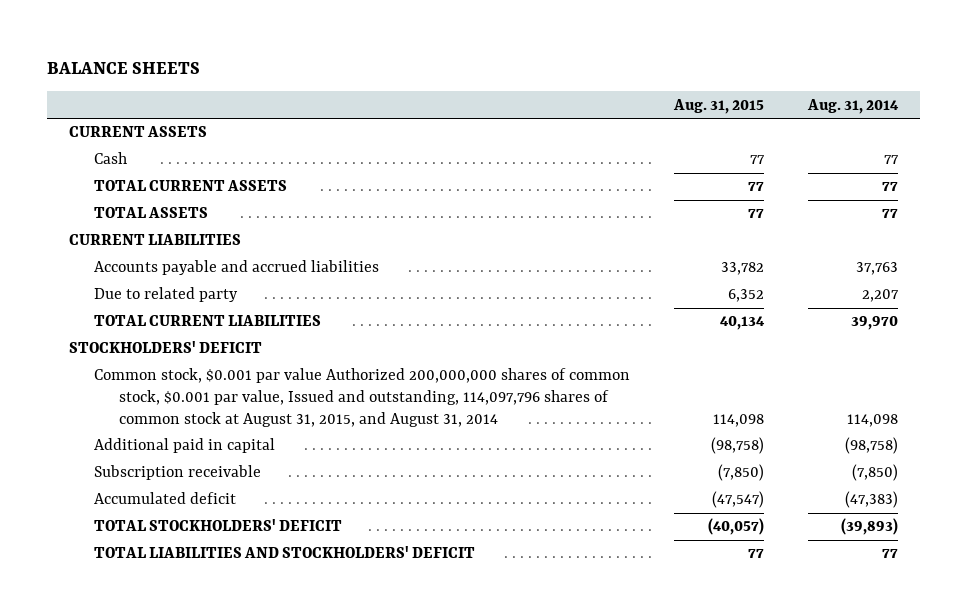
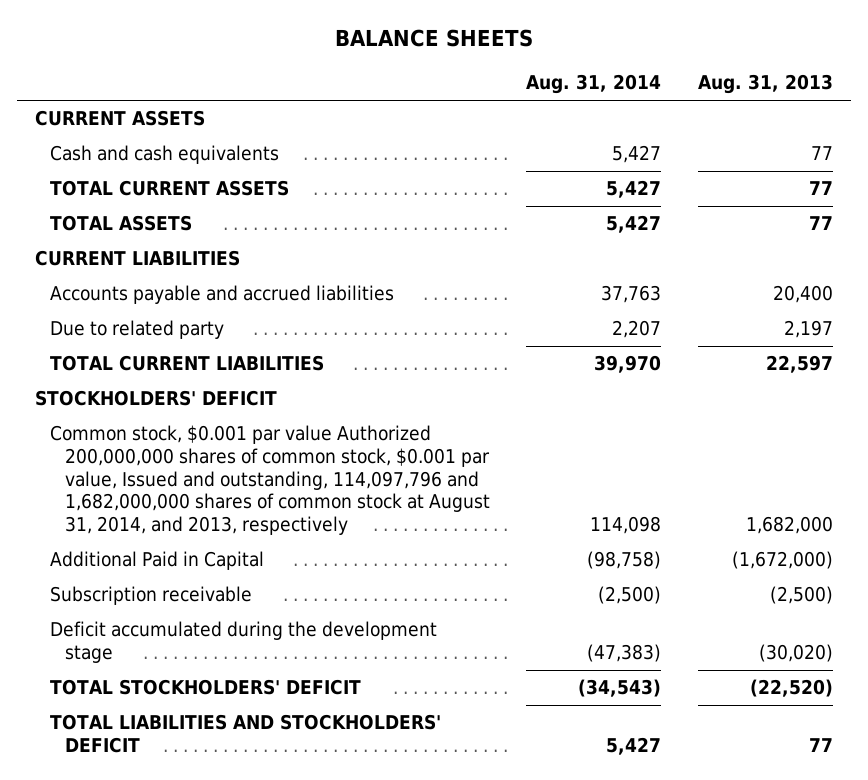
[673,98,765,114] Aug. 31, 2015 -> none
none -> [697,74,833,95] Aug. 31, 2013
[94,152,128,165] Cash -> none
none -> [50,145,280,165] Cash and cash equivalents
[882,182,899,192] 77 -> [606,180,662,199] 5,427
[882,209,899,219] 77 -> [606,215,662,234] 5,427
[94,368,631,427] Common stock, $0.001 par value Authorized 200,000,000 shares of common stock, $0.001 par value, Issued and outstanding, 114,097,796 shares of common stock at August 31, 2015, and August 31, 2014 -> [50,425,491,536] Common stock, $0.001 par value Authorized 200,000,000 shares of common stock, $0.001 par value, Issued and outstanding, 114,097,796 and 1,682,000,000 shares of common stock at August 31, 2014, and 2013, respectively
[94,438,276,454] Additional paid in capital -> [50,551,265,571] Additional Paid in Capital
[852,464,899,482] (7,850) -> [598,586,662,605] (2,500)
[94,492,237,505] Accumulated deficit -> [50,621,438,664] Deficit accumulated during the development stage
[841,518,899,536] (39,893) -> [578,679,662,698] (34,543)
[882,549,899,559] 77 -> [606,737,662,756] 5,427

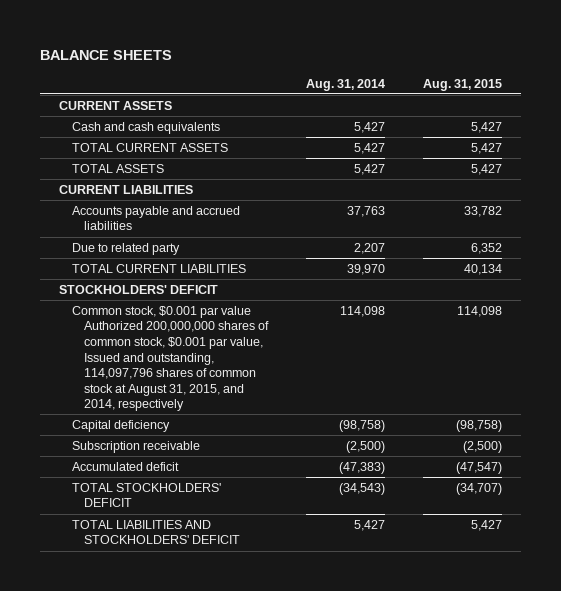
[697,74,833,95] Aug. 31, 2013 -> none
none -> [422,78,502,91] Aug. 31, 2015
[50,425,491,536] Common stock, $0.001 par value Authorized 200,000,000 shares of common stock, $0.001 par value, Issued and outstanding, 114,097,796 and 1,682,000,000 shares of common stock at August 31, 2014, and 2013, respectively -> [71,305,269,412] Common stock, $0.001 par value Authorized 200,000,000 shares of common stock, $0.001 par value, Issued and outstanding, 114,097,796 shares of common stock at August 31, 2015, and 2014, respectively
[50,551,265,571] Additional Paid in Capital -> [71,419,170,432] Capital deficiency
[50,621,438,664] Deficit accumulated during the development stage -> [71,461,179,471] Accumulated deficit

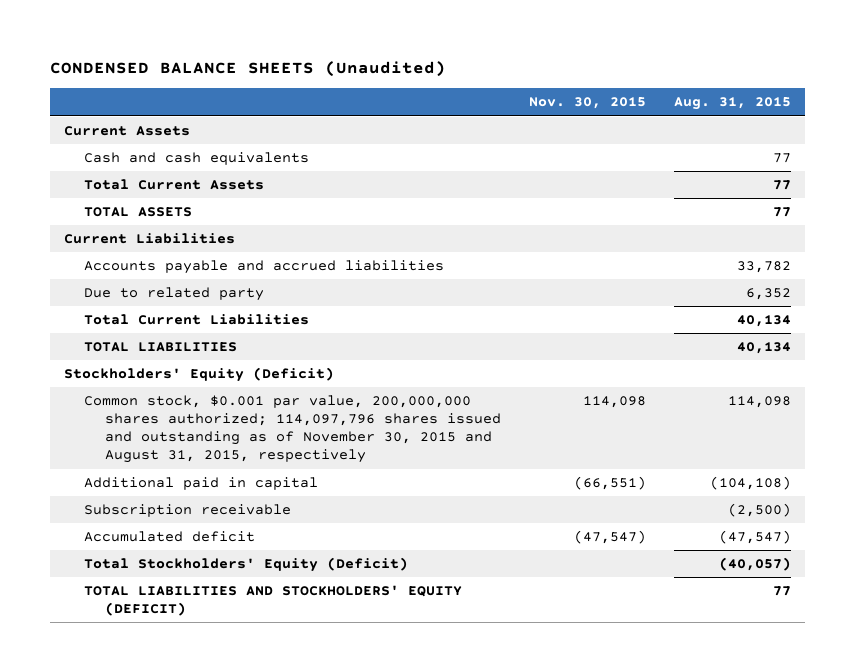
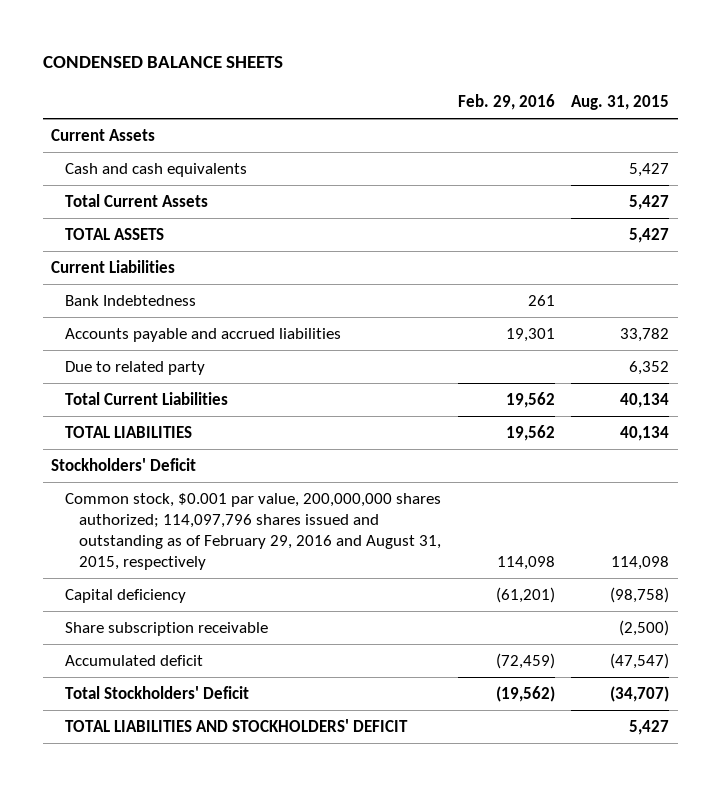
[49,61,446,78] CONDENSED BALANCE SHEETS (Unaudited) -> [42,56,283,69] CONDENSED BALANCE SHEETS
[529,97,647,110] Nov. 30, 2015 -> none
none -> [457,93,555,110] Feb. 29, 2016
[773,153,792,164] 77 -> [629,162,670,177] 5,427
[773,180,792,191] 77 -> [629,194,670,210] 5,427
[773,207,792,218] 77 -> [629,227,670,243] 5,427
none -> [65,294,197,306] Bank Indebtedness
[64,367,335,383] Stockholders' Equity (Deficit) -> [50,457,196,471] Stockholders' Deficit
[84,395,501,464] Common stock, $0.001 par value, 200,000,000 shares authorized; 114,097,796 shares issued and outstanding as of November 30, 2015 and August 31, 2015, respectively -> [65,492,442,571] Common stock, $0.001 par value, 200,000,000 shares authorized; 114,097,796 shares issued and outstanding as of February 29, 2016 and August 31, 2015, respectively
[84,477,319,491] Additional paid in capital -> [65,588,187,603] Capital deficiency
[710,476,792,491] (104,108) -> [610,586,670,603] (98,758)
[84,504,292,518] Subscription receivable -> [65,621,269,636] Share subscription receivable
[84,557,409,573] Total Stockholders' Equity (Deficit) -> [65,685,250,699] Total Stockholders' Deficit
[719,557,792,572] (40,057) -> [610,685,670,702] (34,707)
[84,585,463,617] TOTAL LIABILITIES AND STOCKHOLDERS' EQUITY (DEFICIT) -> [65,718,409,732] TOTAL LIABILITIES AND STOCKHOLDERS' DEFICIT
[773,586,792,597] 77 -> [629,719,670,735] 5,427

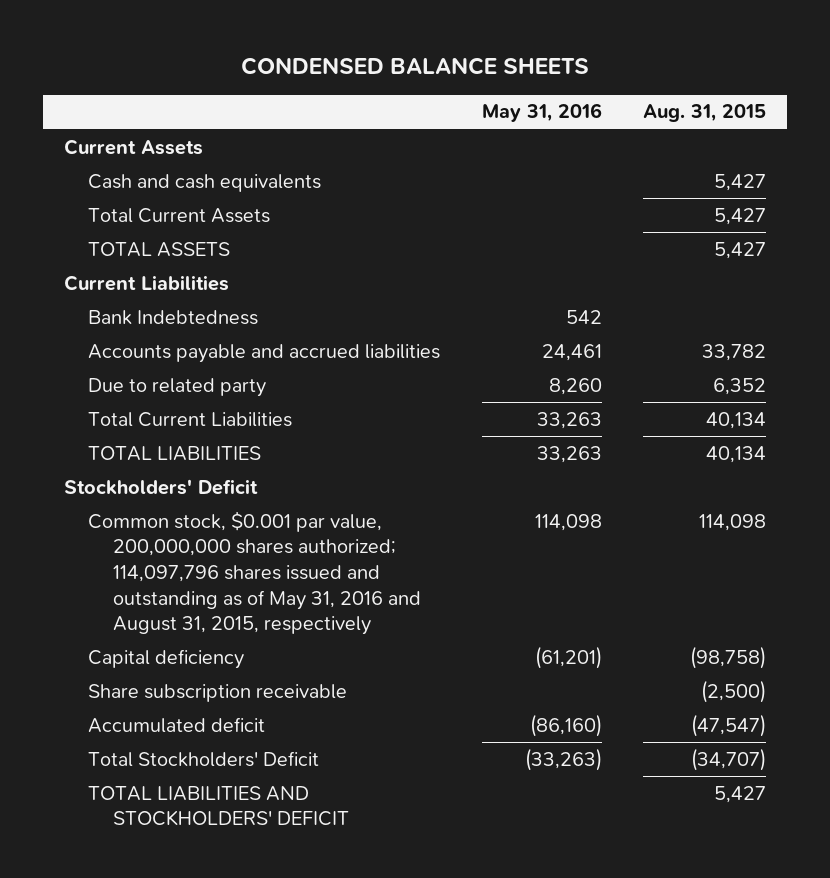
[457,93,555,110] Feb. 29, 2016 -> none
none -> [481,103,602,123] May 31, 2016
[65,492,442,571] Common stock, $0.001 par value, 200,000,000 shares authorized; 114,097,796 shares issued and outstanding as of February 29, 2016 and August 31, 2015, respectively -> [88,510,421,636] Common stock, $0.001 par value, 200,000,000 shares authorized; 114,097,796 shares issued and outstanding as of May 31, 2016 and August 31, 2015, respectively

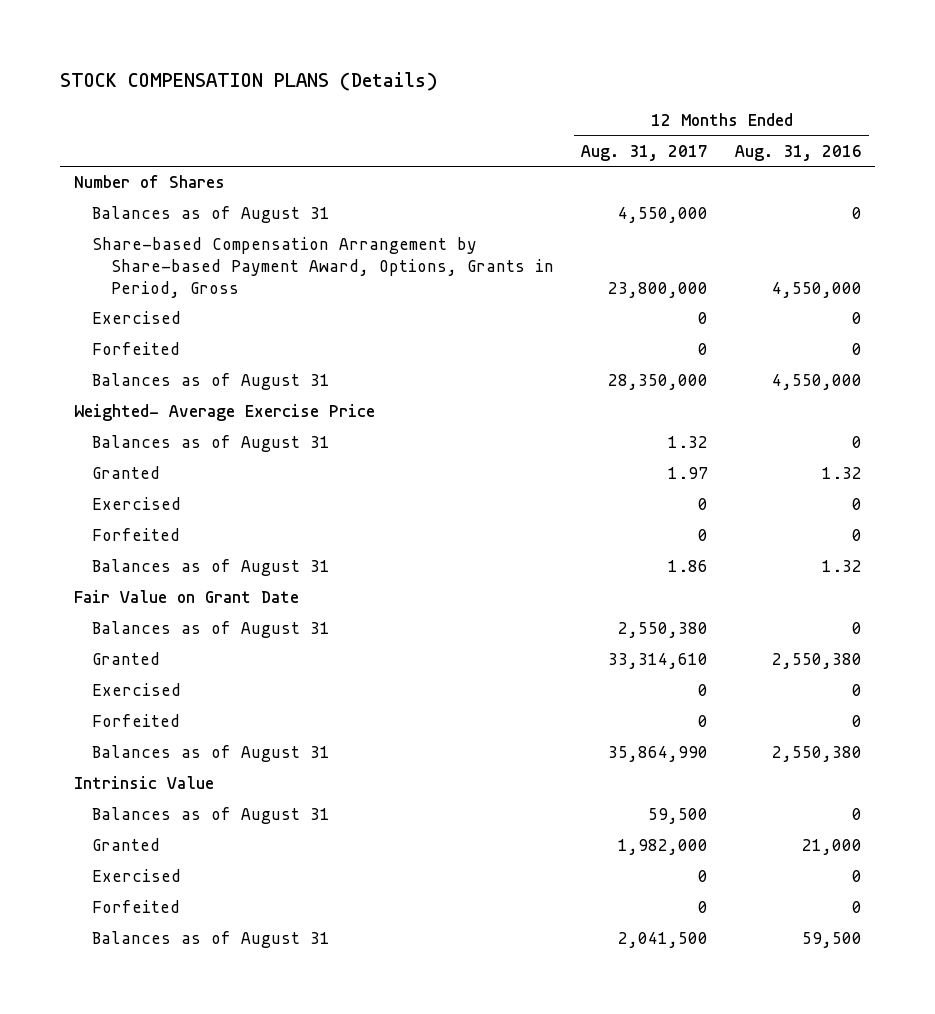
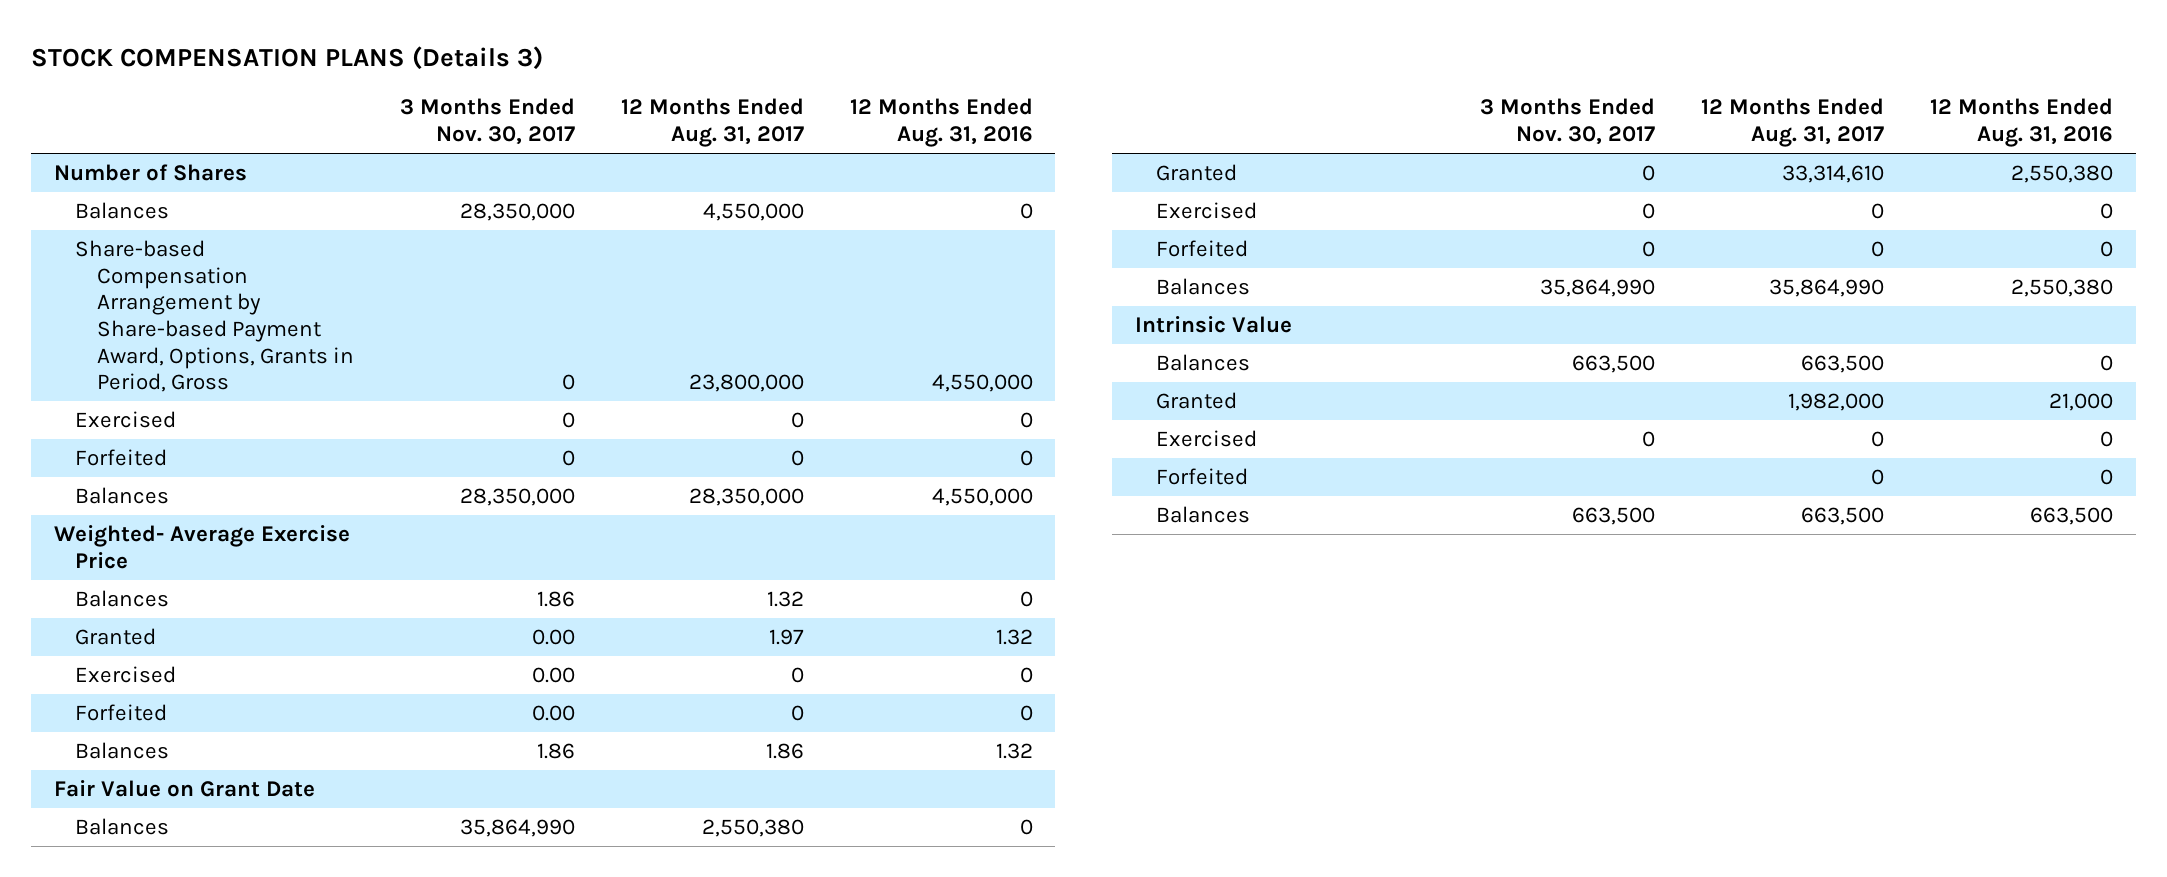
[60,71,439,91] STOCK COMPENSATION PLANS (Details) -> [30,45,543,70] STOCK COMPENSATION PLANS (Details 3)
none -> [399,98,575,146] 3 Months Ended Nov. 30, 2017
[92,206,331,224] Balances as of August 31 -> [75,202,170,220] Balances
[92,373,331,391] Balances as of August 31 -> [75,487,170,505] Balances
[92,435,331,453] Balances as of August 31 -> [75,590,170,608] Balances
[92,559,331,577] Balances as of August 31 -> [75,742,170,760] Balances
[92,621,331,639] Balances as of August 31 -> [75,818,170,836] Balances
[92,745,331,763] Balances as of August 31 -> [1156,278,1251,296] Balances
[92,807,331,825] Balances as of August 31 -> [1156,354,1251,372] Balances
[648,808,709,825] 59,500 -> [1801,355,1885,374] 663,500
[92,931,331,949] Balances as of August 31 -> [1156,506,1251,524] Balances
[618,932,709,949] 2,041,500 -> [1801,507,1885,526] 663,500
[801,932,862,949] 59,500 -> [2030,507,2114,526] 663,500

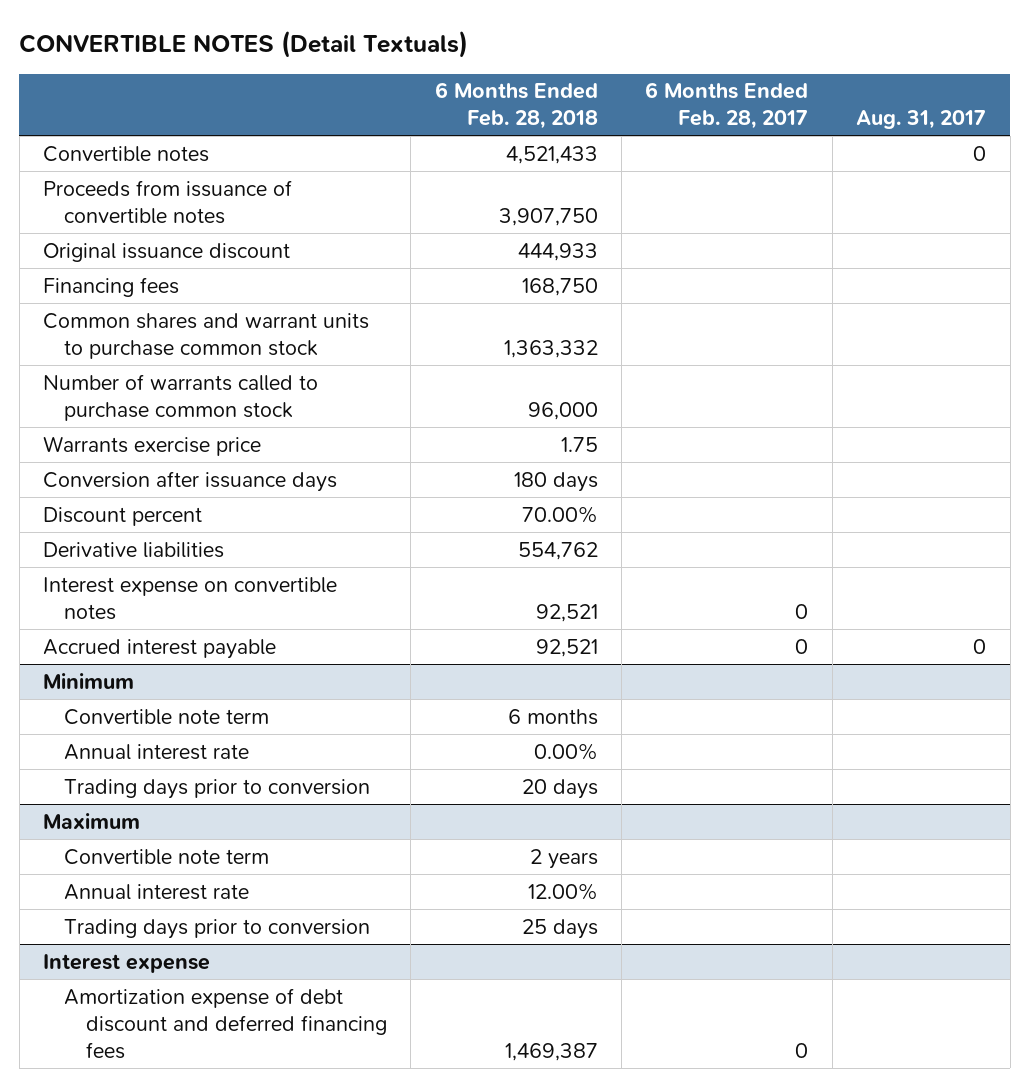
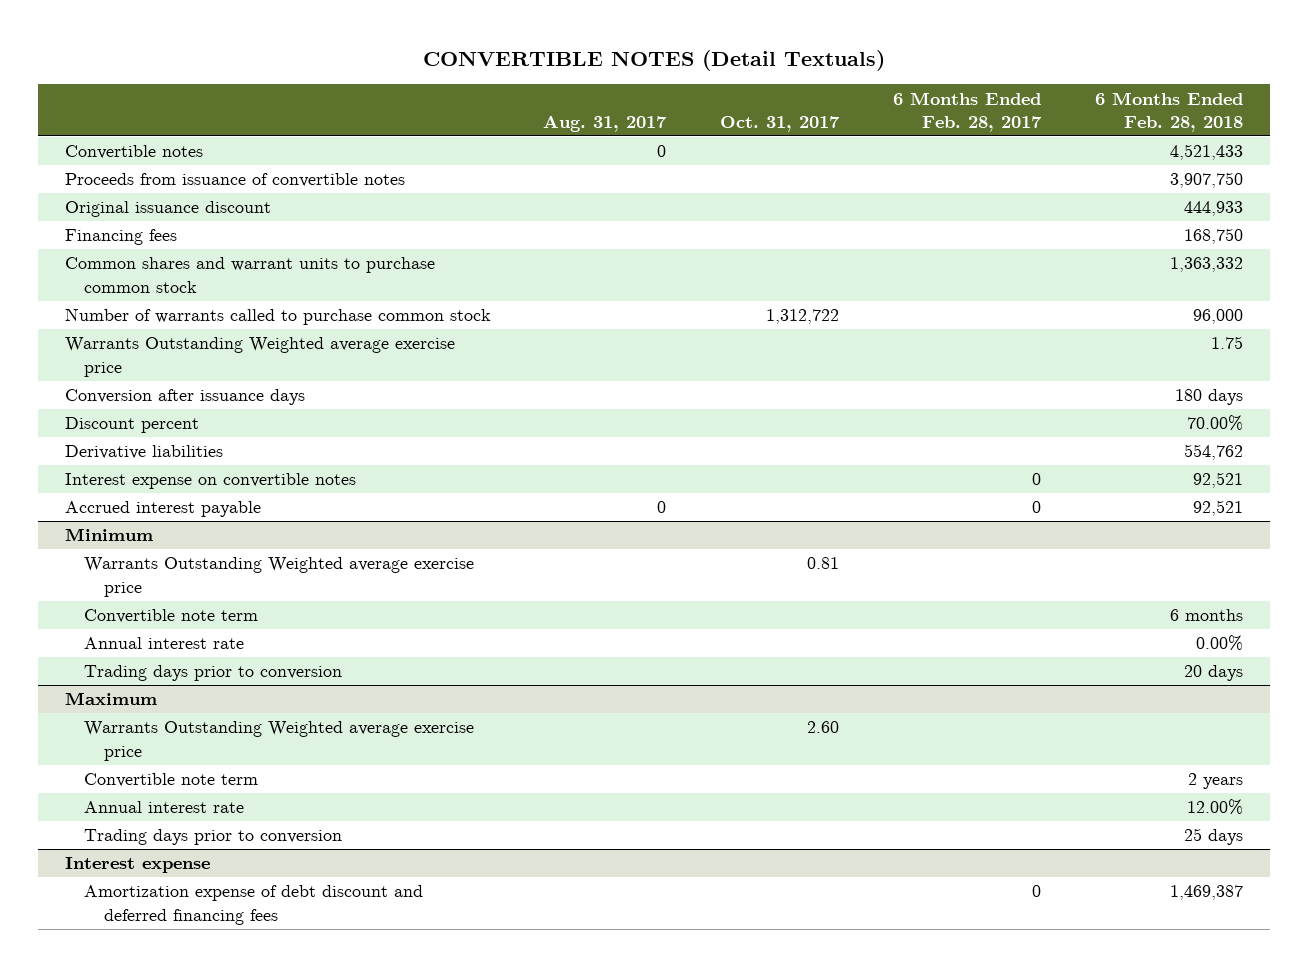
none -> [720,116,841,133] Oct. 31, 2017
[43,435,262,456] Warrants exercise price -> [64,337,455,377] Warrants Outstanding Weighted average exercise price
none -> [84,557,475,597] Warrants Outstanding Weighted average exercise price
none -> [84,721,475,761] Warrants Outstanding Weighted average exercise price

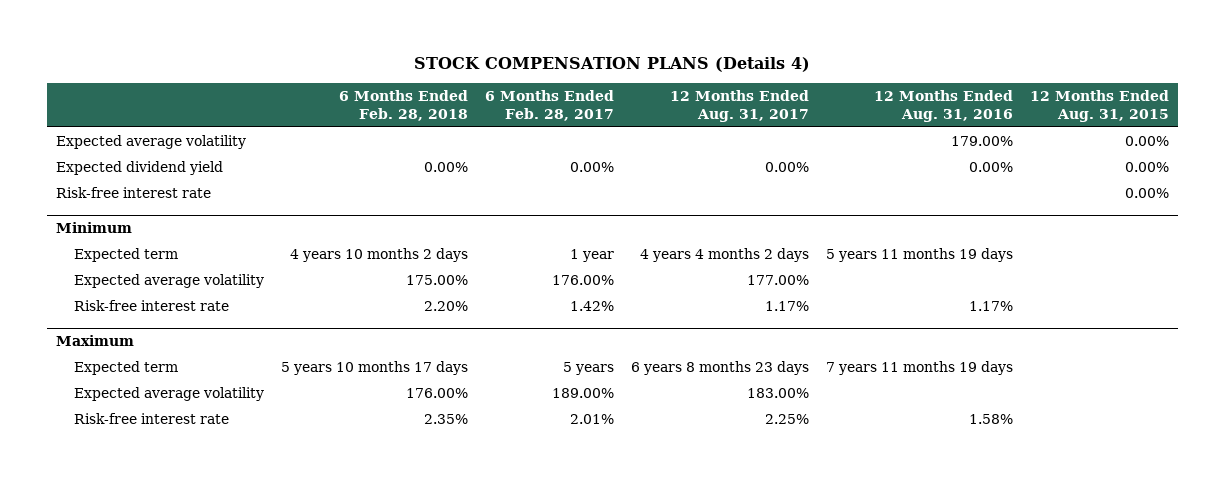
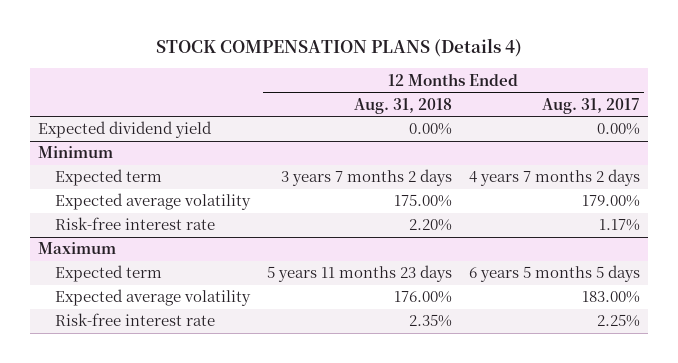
[339,89,469,121] 6 Months Ended Feb. 28, 2018 -> none
[485,89,615,121] 6 Months Ended Feb. 28, 2017 -> none
[874,89,1014,122] 12 Months Ended Aug. 31, 2016 -> none
[1030,89,1170,122] 12 Months Ended Aug. 31, 2015 -> none
none -> [353,97,452,114] Aug. 31, 2018
[55,135,246,150] Expected average volatility -> none
[55,187,211,199] Risk-free interest rate -> none
[640,248,810,263] 4 years 4 months 2 days -> [468,169,640,187] 4 years 7 months 2 days
[747,275,810,286] 177.00% -> [581,195,640,208] 179.00%
[631,361,810,376] 6 years 8 months 23 days -> [468,265,640,283] 6 years 5 months 5 days

